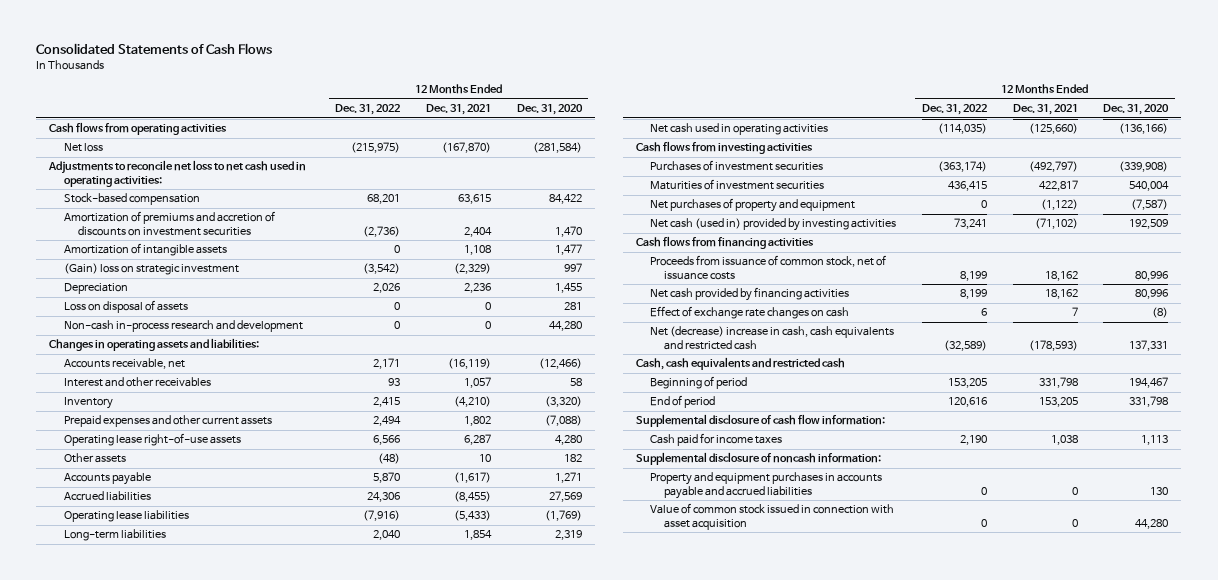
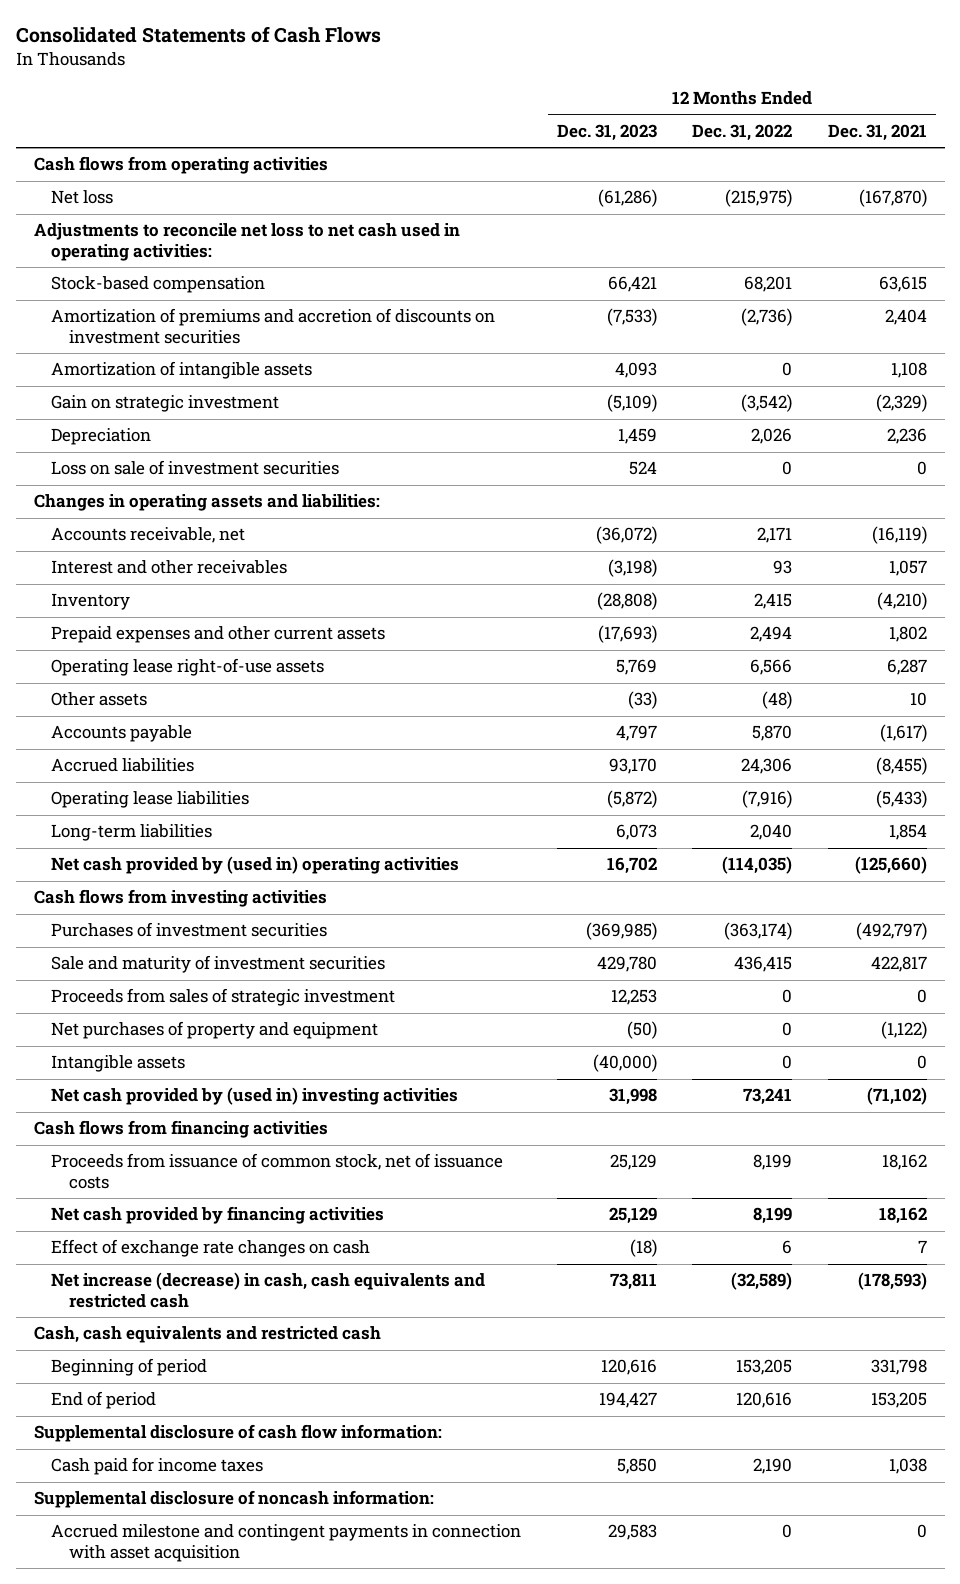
[516,104,583,116] Dec. 31, 2020 -> none
none -> [556,123,657,141] Dec. 31, 2023
[63,263,239,276] (Gain) loss on strategic investment -> [51,395,280,413] Gain on strategic investment
[63,300,188,314] Loss on disposal of assets -> none
[63,320,303,333] Non-cash in-process research and development -> none
none -> [51,460,340,476] Loss on sale of investment securities
[650,123,829,136] Net cash used in operating activities -> [51,856,460,875] Net cash provided by (used in) operating activities
[650,179,825,191] Maturities of investment securities -> [51,955,386,974] Sale and maturity of investment securities
none -> [51,988,396,1007] Proceeds from sales of strategic investment
none -> [51,1055,186,1073] Intangible assets
[650,218,897,232] Net cash (used in) provided by investing activities -> [51,1087,459,1106] Net cash provided by (used in) investing activities
[650,326,895,350] Net (decrease) increase in cash, cash equivalents and restricted cash -> [51,1272,486,1309] Net increase (decrease) in cash, cash equivalents and restricted cash
[650,503,895,530] Value of common stock issued in connection with asset acquisition -> none
[650,472,883,499] Property and equipment purchases in accounts payable and accrued liabilities -> [51,1524,522,1563] Accrued milestone and contingent payments in connection with asset acquisition

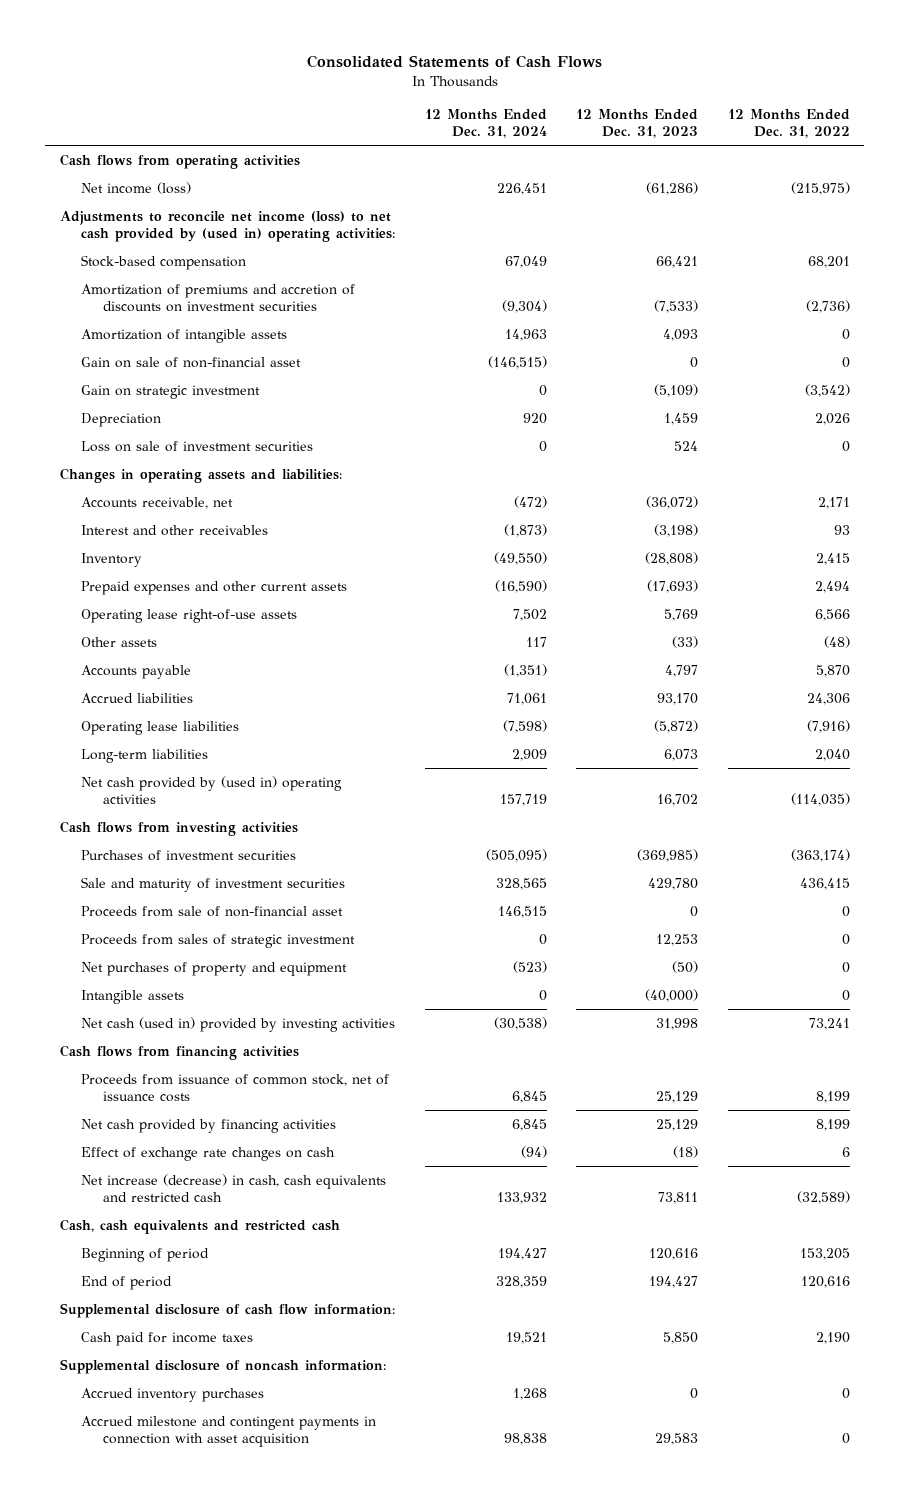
[827,123,927,141] Dec. 31, 2021 -> none
none -> [424,109,547,138] 12 Months Ended Dec. 31, 2024
[51,190,114,205] Net loss -> [81,181,192,194] Net income (loss)
[33,223,460,262] Adjustments to reconcile net loss to net cash used in operating activities: -> [60,210,396,242] Adjustments to reconcile net income (loss) to net cash provided by (used in) operating activities:
none -> [81,356,302,368] Gain on sale of non-financial asset
none -> [81,905,344,917] Proceeds from sale of non-financial asset
[51,1087,459,1106] Net cash provided by (used in) investing activities -> [81,1016,396,1032] Net cash (used in) provided by investing activities
none -> [81,1387,265,1402] Accrued inventory purchases

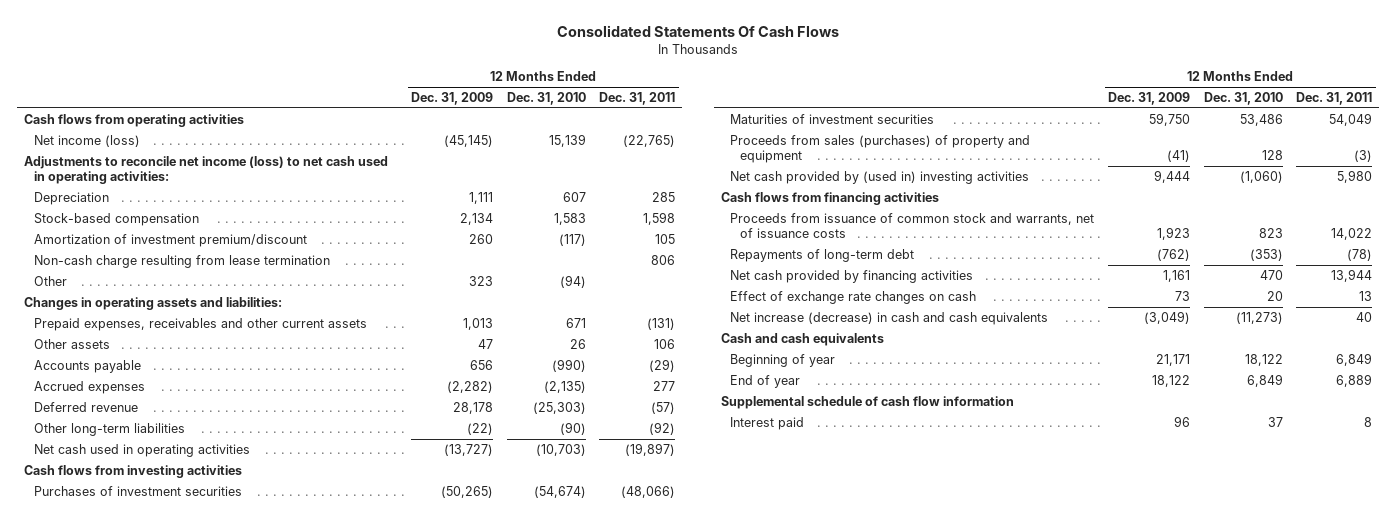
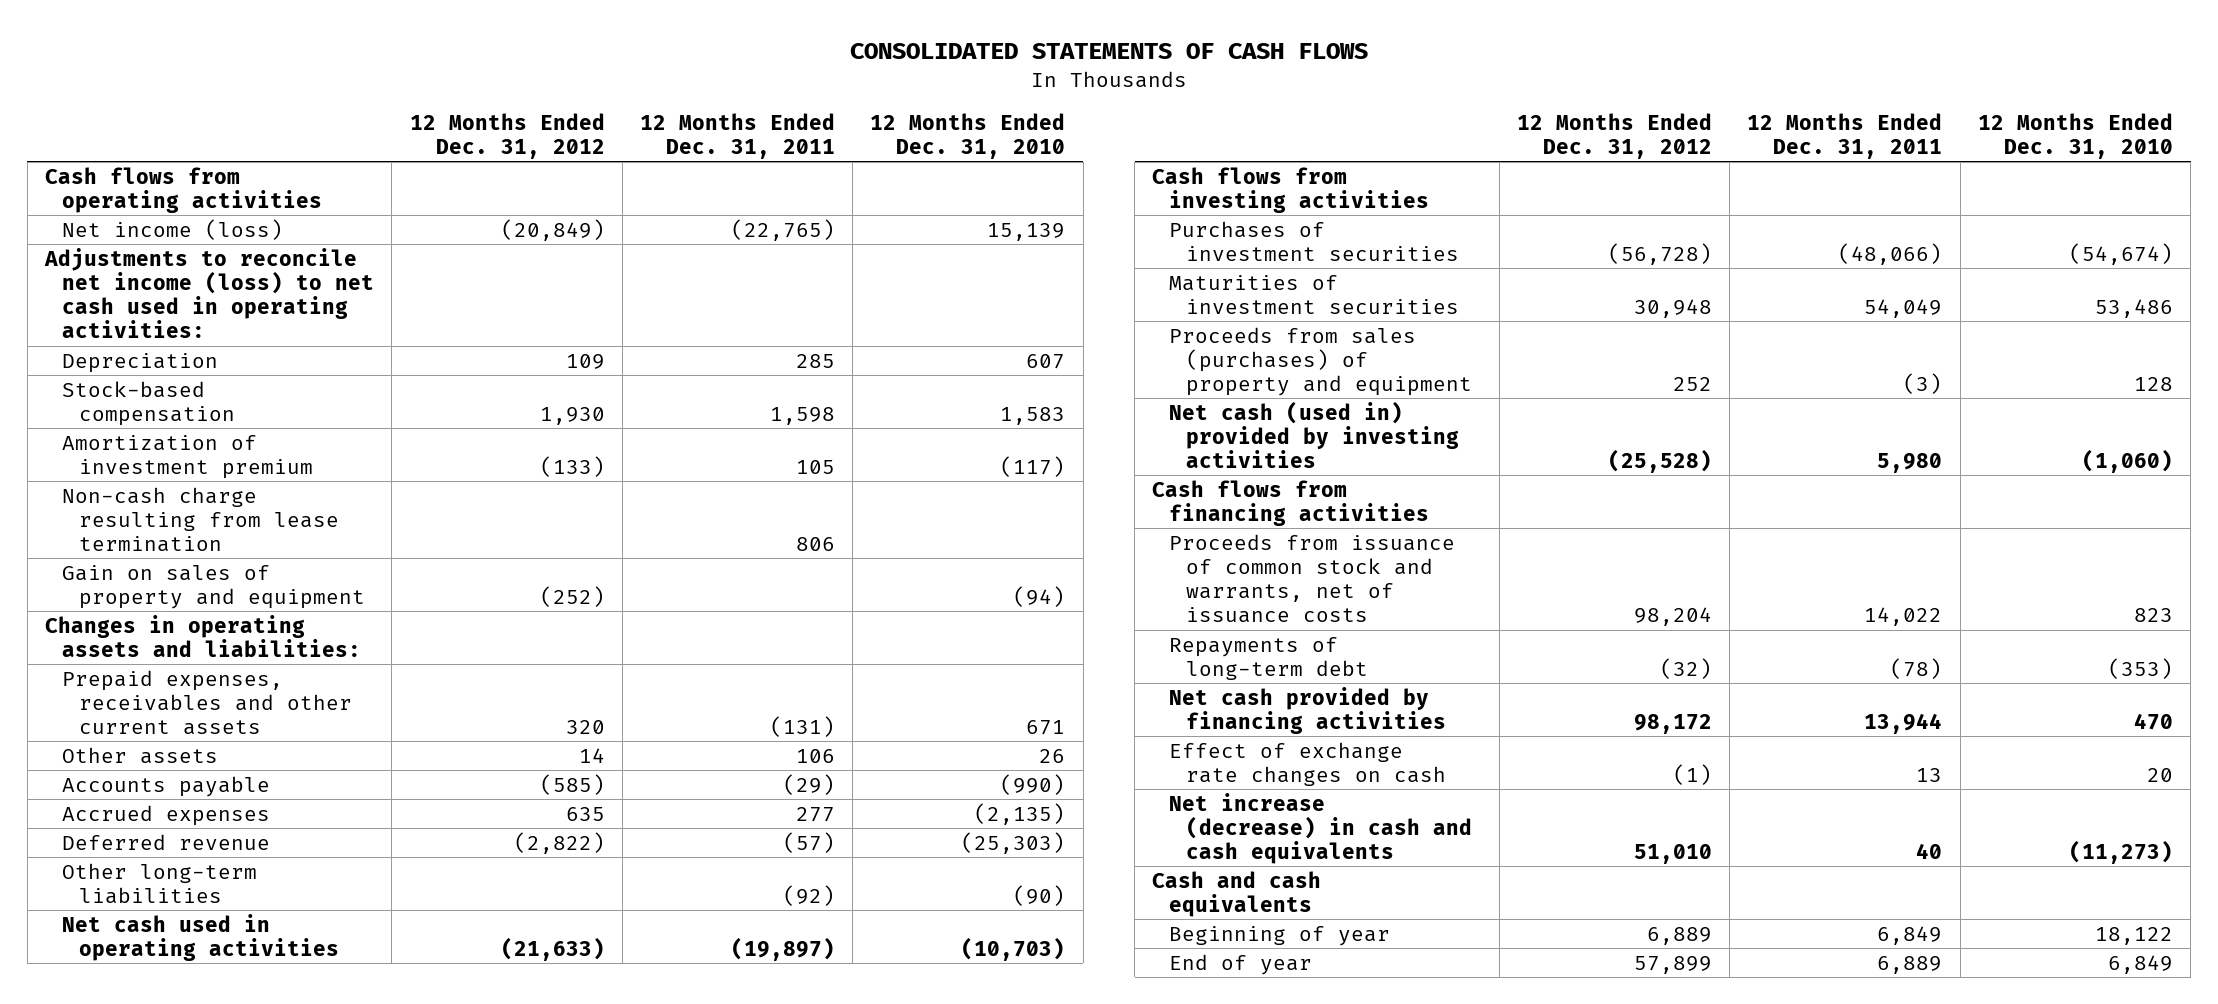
[557,24,840,37] Consolidated Statements Of Cash Flows -> [849,43,1368,60] CONSOLIDATED STATEMENTS OF CASH FLOWS
[411,91,494,105] Dec. 31, 2009 -> none
none -> [409,112,605,159] 12 Months Ended Dec. 31, 2012
[33,233,307,247] Amortization of investment premium/discount -> [62,434,314,479] Amortization of investment premium
[33,275,67,286] Other -> none
none -> [62,564,366,609] Gain on sales of property and equipment
[730,170,1030,184] Net cash provided by (used in) investing activities -> [1169,400,1460,469] Net cash (used in) provided by investing activities
[720,395,1014,409] Supplemental schedule of cash flow information -> none
[730,416,805,430] Interest paid -> none

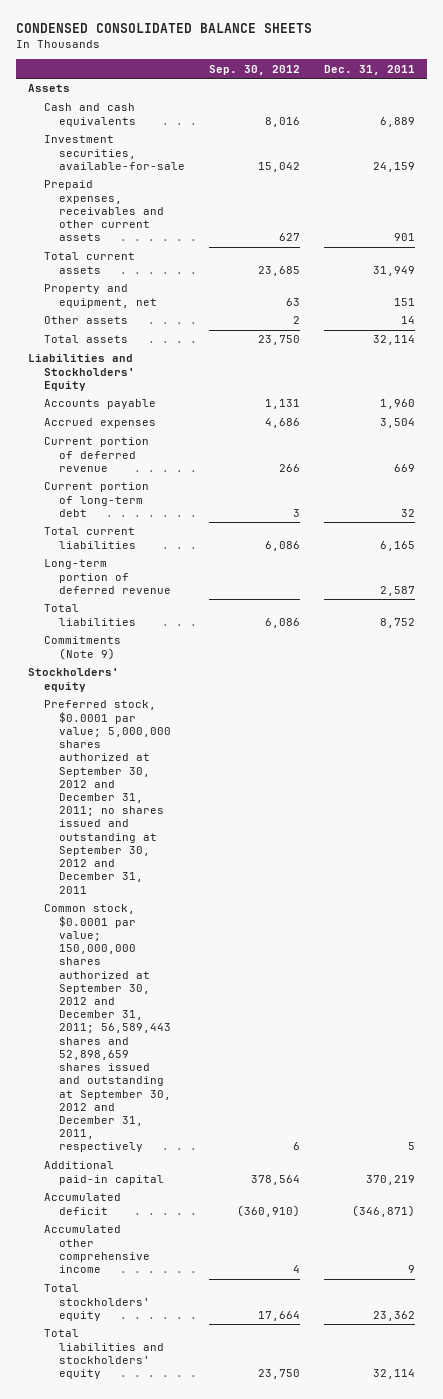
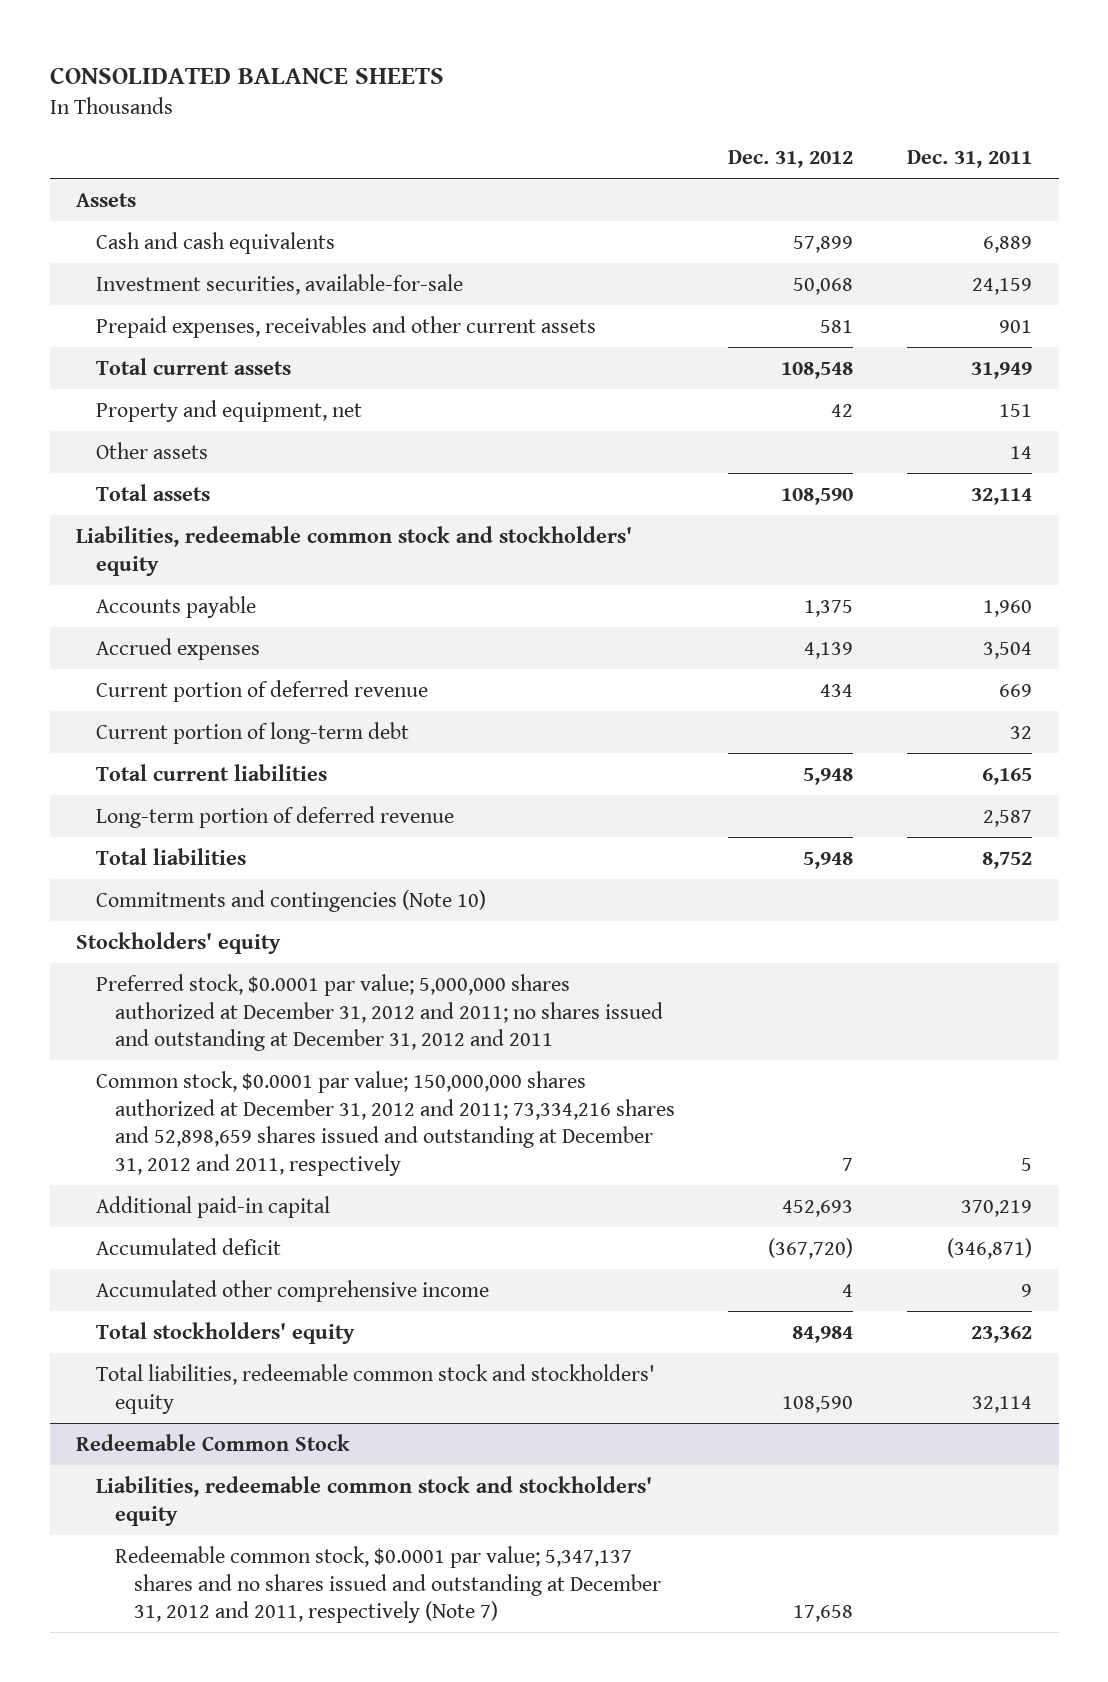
[16,23,313,34] CONDENSED CONSOLIDATED BALANCE SHEETS -> [49,67,444,85] CONSOLIDATED BALANCE SHEETS
[208,64,300,75] Sep. 30, 2012 -> none
none -> [728,150,854,169] Dec. 31, 2012
[28,354,135,391] Liabilities and Stockholders' Equity -> [76,525,633,576] Liabilities, redeemable common stock and stockholders' equity
[43,636,121,660] Commitments (Note 9) -> [95,889,486,912] Commitments and contingencies (Note 10)
[43,700,171,894] Preferred stock, $0.0001 par value; 5,000,000 shares authorized at September 30, 2012 and December 31, 2011; no shares issued and outstanding at September 30, 2012 and December 31, 2011 -> [95,973,663,1052] Preferred stock, $0.0001 par value; 5,000,000 shares authorized at December 31, 2012 and 2011; no shares issued and outstanding at December 31, 2012 and 2011
[43,904,171,1153] Common stock, $0.0001 par value; 150,000,000 shares authorized at September 30, 2012 and December 31, 2011; 56,589,443 shares and 52,898,659 shares issued and outstanding at September 30, 2012 and December 31, 2011, respectively -> [95,1070,675,1176] Common stock, $0.0001 par value; 150,000,000 shares authorized at December 31, 2012 and 2011; 73,334,216 shares and 52,898,659 shares issued and outstanding at December 31, 2012 and 2011, respectively
[43,1329,164,1380] Total liabilities and stockholders' equity -> [95,1363,655,1414] Total liabilities, redeemable common stock and stockholders' equity
none -> [76,1433,351,1451] Redeemable Common Stock
none -> [95,1475,652,1526] Liabilities, redeemable common stock and stockholders' equity
none -> [114,1545,662,1624] Redeemable common stock, $0.0001 par value; 5,347,137 shares and no shares issued and outstanding at December 31, 2012 and 2011, respectively (Note 7)

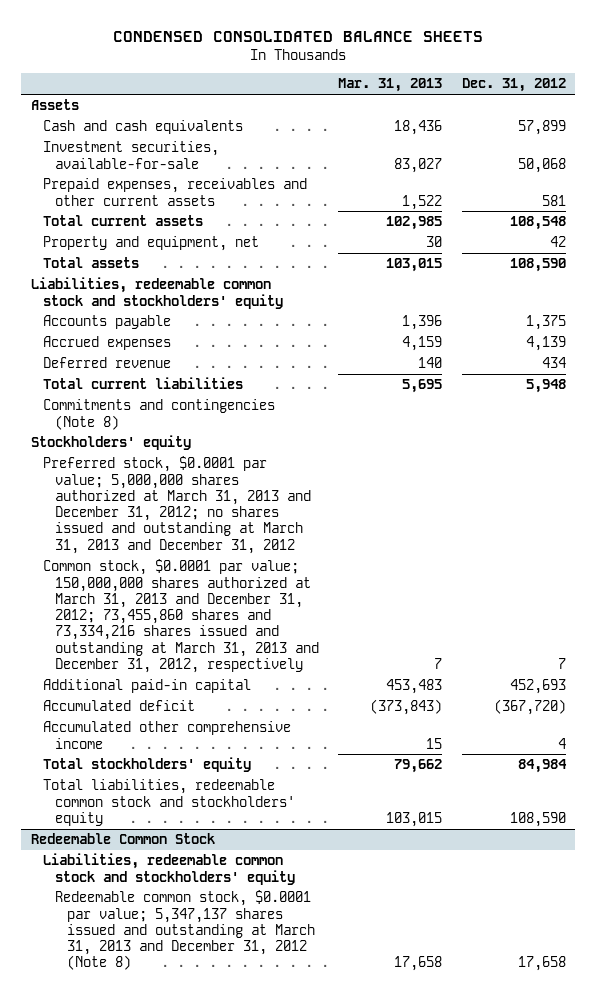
[49,67,444,85] CONSOLIDATED BALANCE SHEETS -> [113,30,484,42] CONDENSED CONSOLIDATED BALANCE SHEETS
[906,150,1032,169] Dec. 31, 2011 -> none
none -> [338,78,443,93] Mar. 31, 2013
[95,441,208,459] Other assets -> none
[95,721,409,744] Current portion of long-term debt -> none
[95,679,428,702] Current portion of deferred revenue -> [42,357,171,369] Deferred revenue
[95,805,454,828] Long-term portion of deferred revenue -> none
[95,847,246,865] Total liabilities -> none
[95,889,486,912] Commitments and contingencies (Note 10) -> [42,399,275,430] Commitments and contingencies (Note 8)
[95,973,663,1052] Preferred stock, $0.0001 par value; 5,000,000 shares authorized at December 31, 2012 and 2011; no shares issued and outstanding at December 31, 2012 and 2011 -> [42,456,311,554] Preferred stock, $0.0001 par value; 5,000,000 shares authorized at March 31, 2013 and December 31, 2012; no shares issued and outstanding at March 31, 2013 and December 31, 2012
[95,1070,675,1176] Common stock, $0.0001 par value; 150,000,000 shares authorized at December 31, 2012 and 2011; 73,334,216 shares and 52,898,659 shares issued and outstanding at December 31, 2012 and 2011, respectively -> [42,559,319,673] Common stock, $0.0001 par value; 150,000,000 shares authorized at March 31, 2013 and December 31, 2012; 73,455,860 shares and 73,334,216 shares issued and outstanding at March 31, 2013 and December 31, 2012, respectively
[114,1545,662,1624] Redeemable common stock, $0.0001 par value; 5,347,137 shares and no shares issued and outstanding at December 31, 2012 and 2011, respectively (Note 7) -> [54,890,315,971] Redeemable common stock, $0.0001 par value; 5,347,137 shares issued and outstanding at March 31, 2013 and December 31, 2012 (Note 8)

